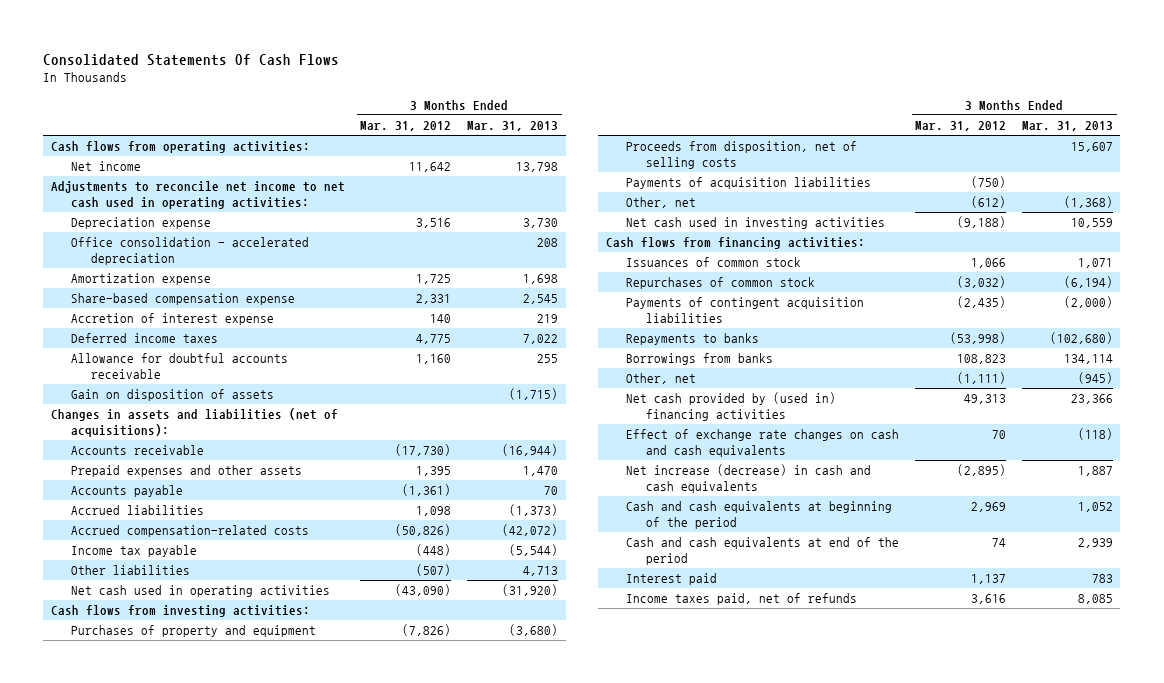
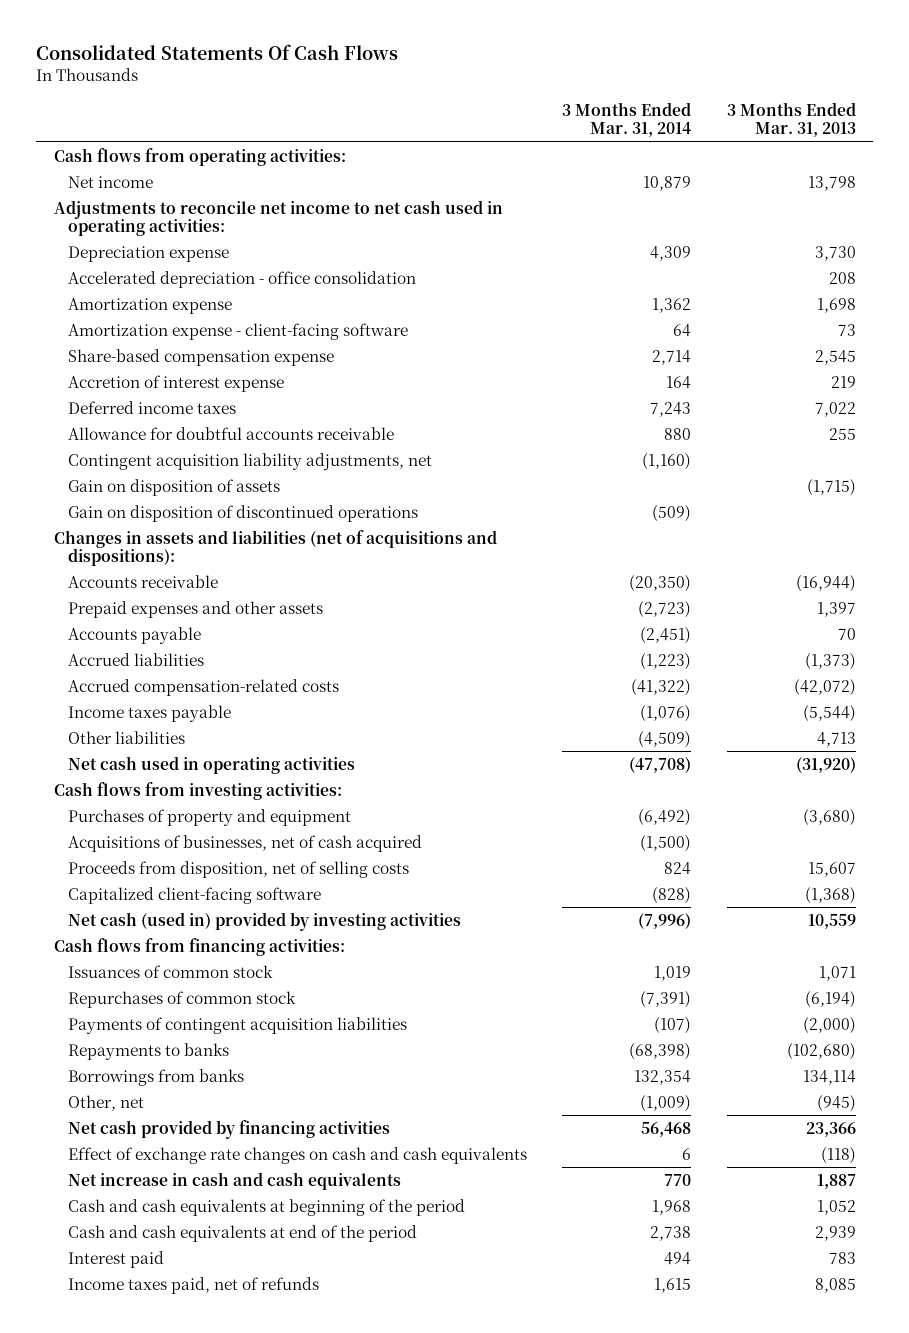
[360,121,452,132] Mar. 31, 2012 -> none
none -> [562,101,692,138] 3 Months Ended Mar. 31, 2014
[71,237,310,266] Office consolidation - accelerated depreciation -> [67,270,416,288] Accelerated depreciation - office consolidation
none -> [67,322,408,340] Amortization expense - client-facing software
none -> [67,452,432,471] Contingent acquisition liability adjustments, net
none -> [67,504,418,522] Gain on disposition of discontinued operations
[51,408,339,438] Changes in assets and liabilities (net of acquisitions): -> [53,529,497,567] Changes in assets and liabilities (net of acquisitions and dispositions):
[522,466,558,477] 1,470 -> [816,601,856,617] 1,397
[71,545,198,558] Income tax payable -> [67,704,231,722] Income taxes payable
none -> [67,834,422,852] Acquisitions of businesses, net of cash acquired
[626,177,872,190] Payments of acquisition liabilities -> none
[626,197,697,209] Other, net -> [67,886,321,904] Capitalized client-facing software
[626,217,886,230] Net cash used in investing activities -> [67,911,461,931] Net cash (used in) provided by investing activities
[626,392,837,422] Net cash provided by (used in) financing activities -> [67,1119,390,1139] Net cash provided by financing activities
[626,464,872,494] Net increase (decrease) in cash and cash equivalents -> [67,1171,401,1190] Net increase in cash and cash equivalents

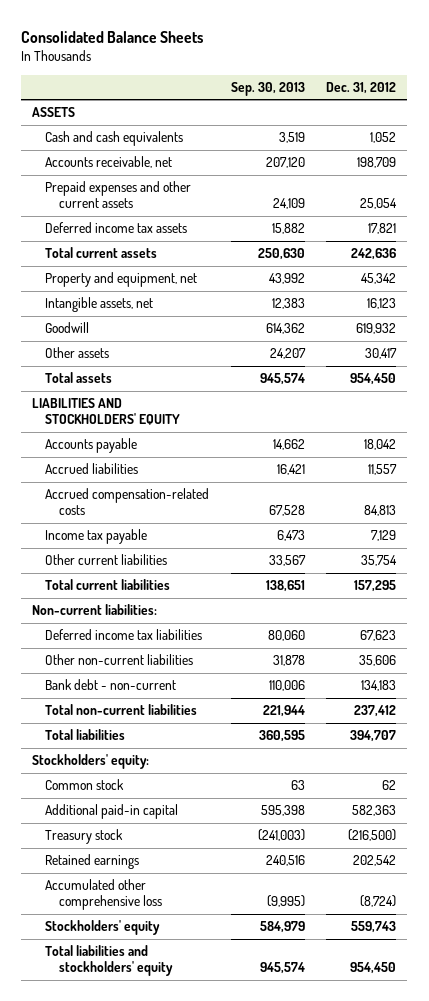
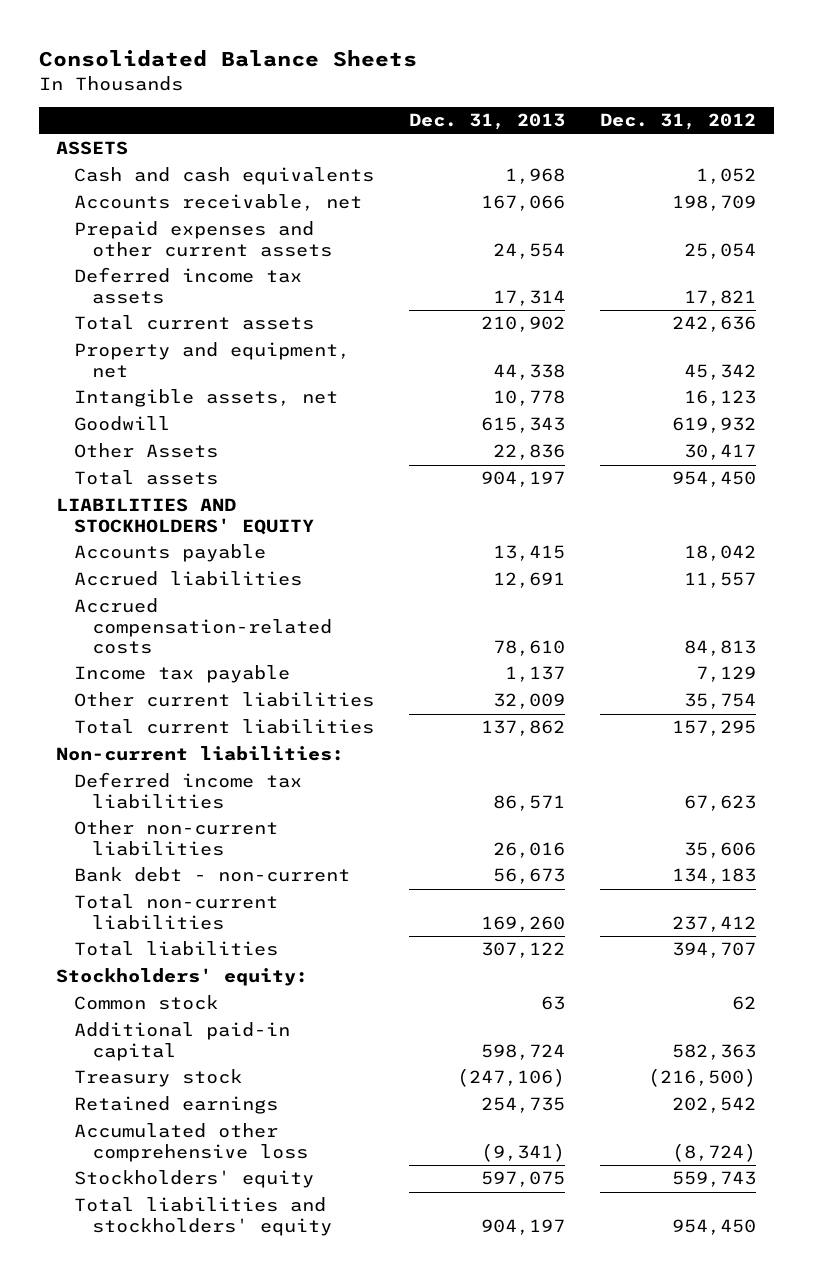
[230,82,305,97] Sep. 30, 2013 -> none
none -> [409,113,566,131] Dec. 31, 2013
[45,347,110,359] Other assets -> [74,443,219,459] Other Assets

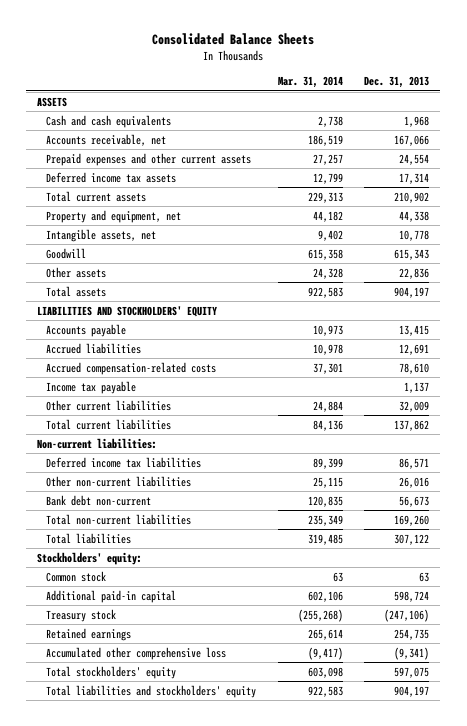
[600,113,757,131] Dec. 31, 2012 -> none
none -> [277,76,343,89] Mar. 31, 2014
[74,443,219,459] Other Assets -> [46,266,107,278] Other assets
[74,867,351,883] Bank debt - non-current -> [46,494,152,506] Bank debt non-current
[74,1170,315,1189] Stockholders' equity -> [46,665,177,679] Total stockholders' equity

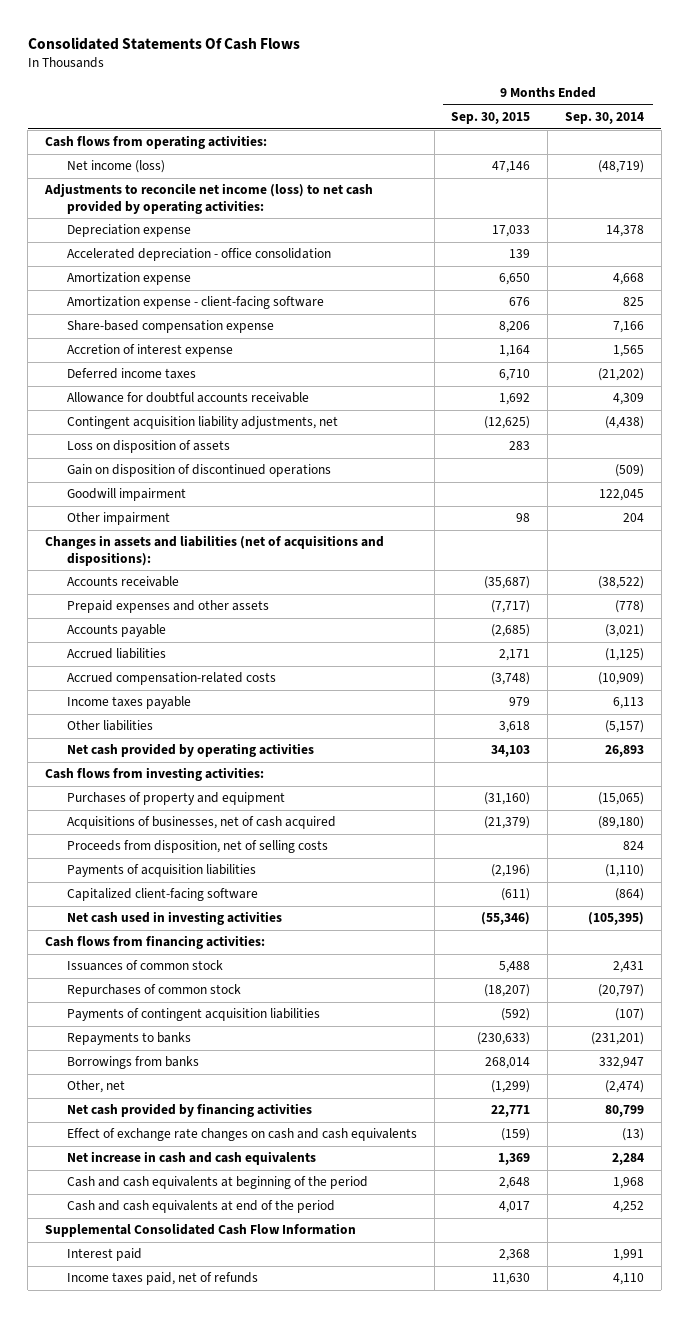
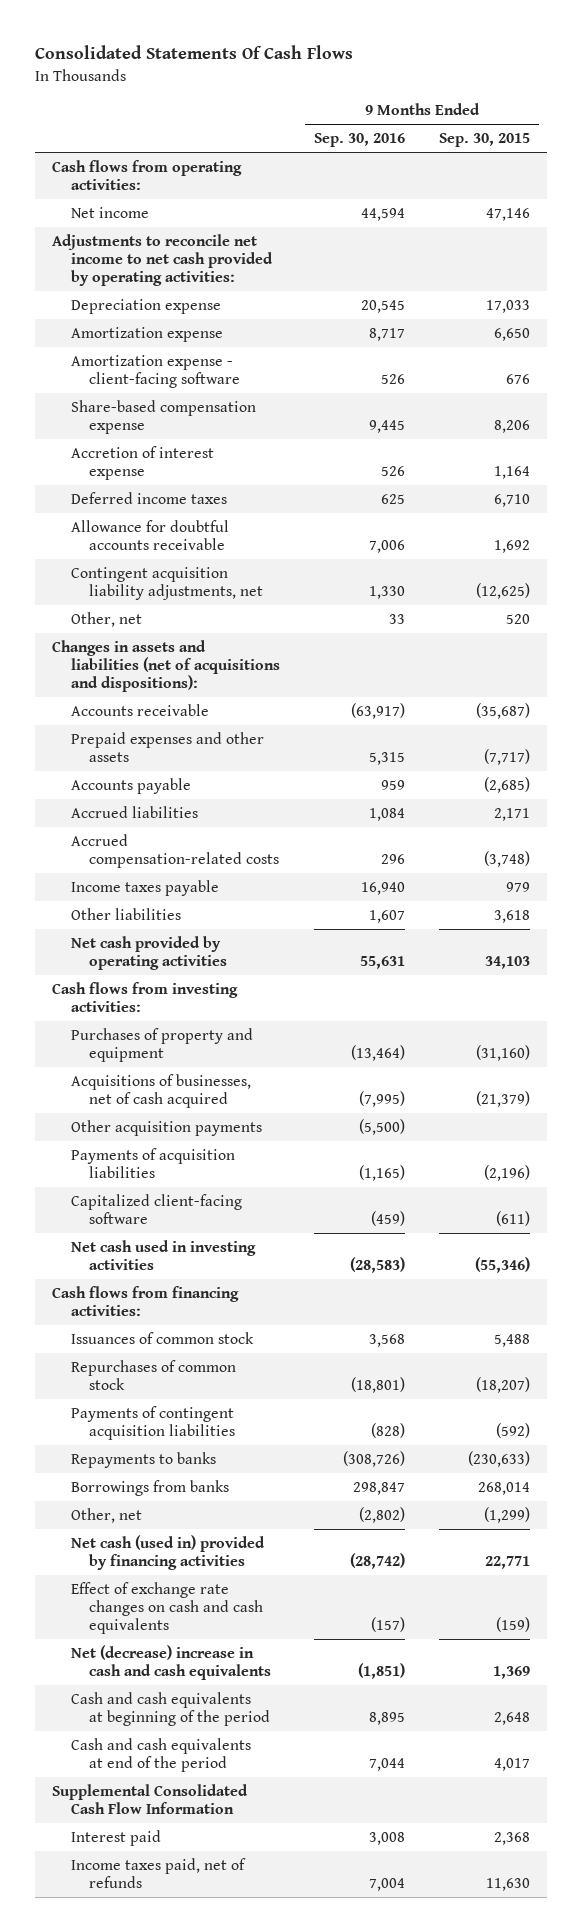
[565,112,645,125] Sep. 30, 2014 -> none
none -> [313,133,405,148] Sep. 30, 2016
[66,160,165,174] Net income (loss) -> [70,206,149,218] Net income
[44,183,374,214] Adjustments to reconcile net income (loss) to net cash provided by operating activities: -> [52,233,273,286] Adjustments to reconcile net income to net cash provided by operating activities:
[66,248,331,262] Accelerated depreciation - office consolidation -> none
[66,440,230,454] Loss on disposition of assets -> none
[66,464,331,478] Gain on disposition of discontinued operations -> none
[66,488,186,502] Goodwill impairment -> none
[66,512,170,526] Other impairment -> none
none -> [70,611,142,627] Other, net
[66,840,328,854] Proceeds from disposition, net of selling costs -> none
none -> [70,1119,262,1136] Other acquisition payments
[66,1103,312,1118] Net cash provided by financing activities -> [70,1534,265,1570] Net cash (used in) provided by financing activities
[66,1151,316,1166] Net increase in cash and cash equivalents -> [70,1644,272,1680] Net (decrease) increase in cash and cash equivalents

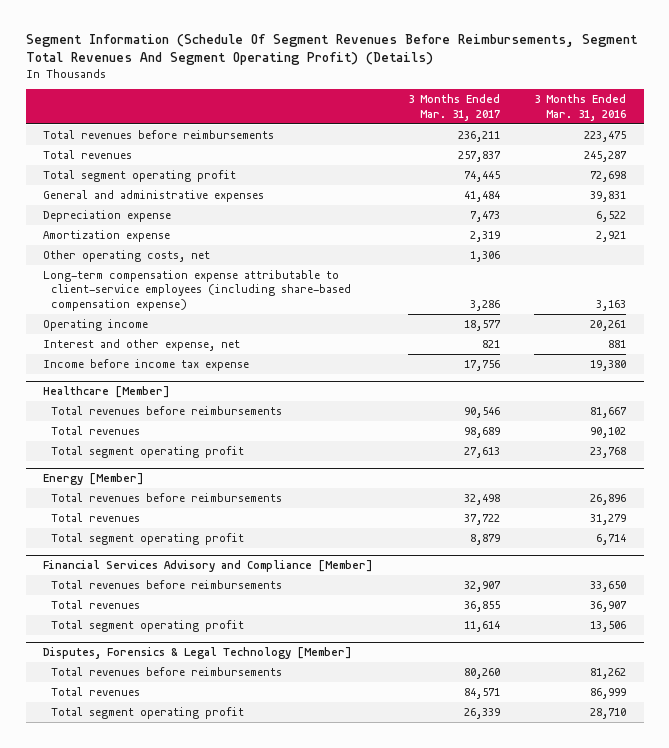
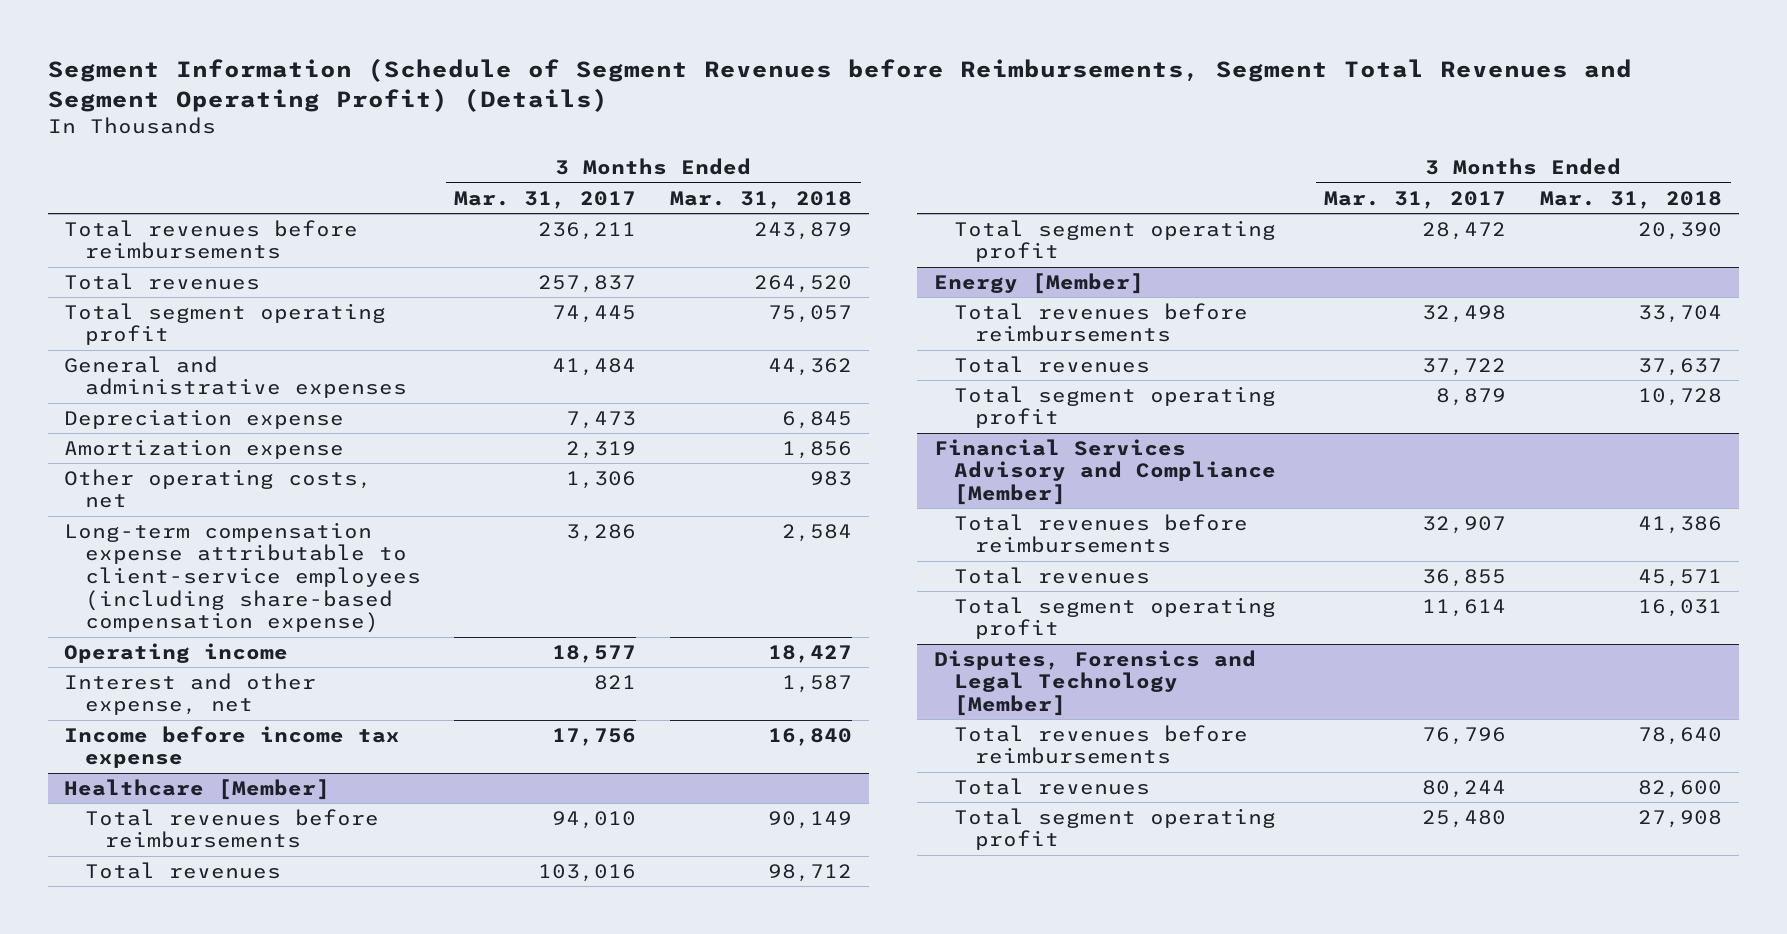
[25,33,638,65] Segment Information (Schedule Of Segment Revenues Before Reimbursements, Segment Total Revenues And Segment Operating Profit) (Details) -> [47,58,1632,113] Segment Information (Schedule of Segment Revenues before Reimbursements, Segment Total Revenues and Segment Operating Profit) (Details)
[534,94,627,121] 3 Months Ended Mar. 31, 2016 -> none
none -> [670,190,853,209] Mar. 31, 2018
[463,406,500,418] 90,546 -> [552,810,637,829] 94,010
[463,426,500,438] 98,689 -> [538,863,637,882] 103,016
[463,446,500,458] 27,613 -> [1422,221,1507,240] 28,472
[42,647,352,660] Disputes, Forensics & Legal Technology [Member] -> [934,649,1257,717] Disputes, Forensics and Legal Technology [Member]
[463,667,500,679] 80,260 -> [1422,726,1507,745] 76,796
[463,687,500,699] 84,571 -> [1422,779,1507,798] 80,244
[463,707,500,719] 26,339 -> [1422,809,1507,828] 25,480

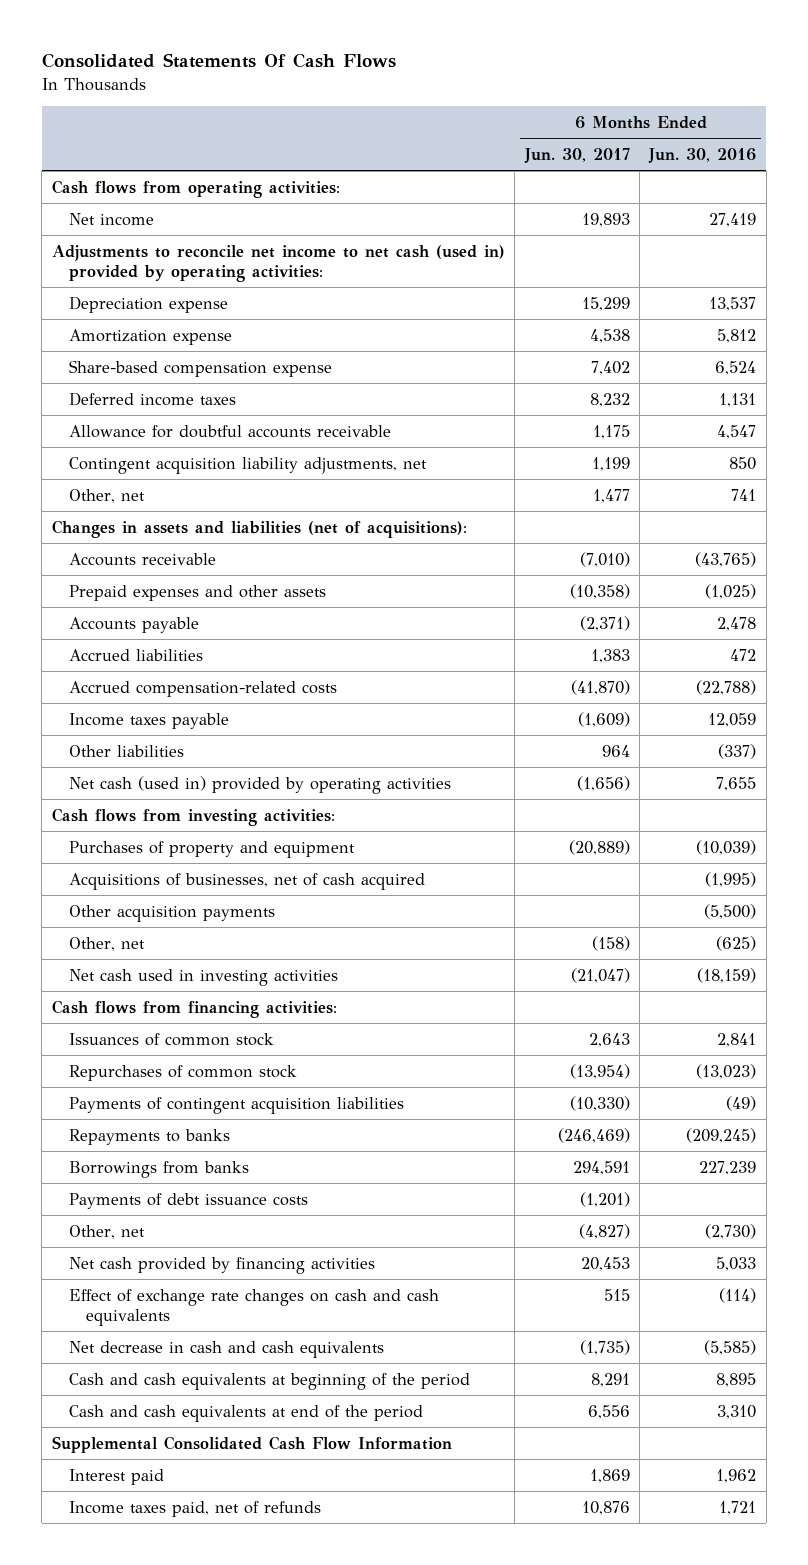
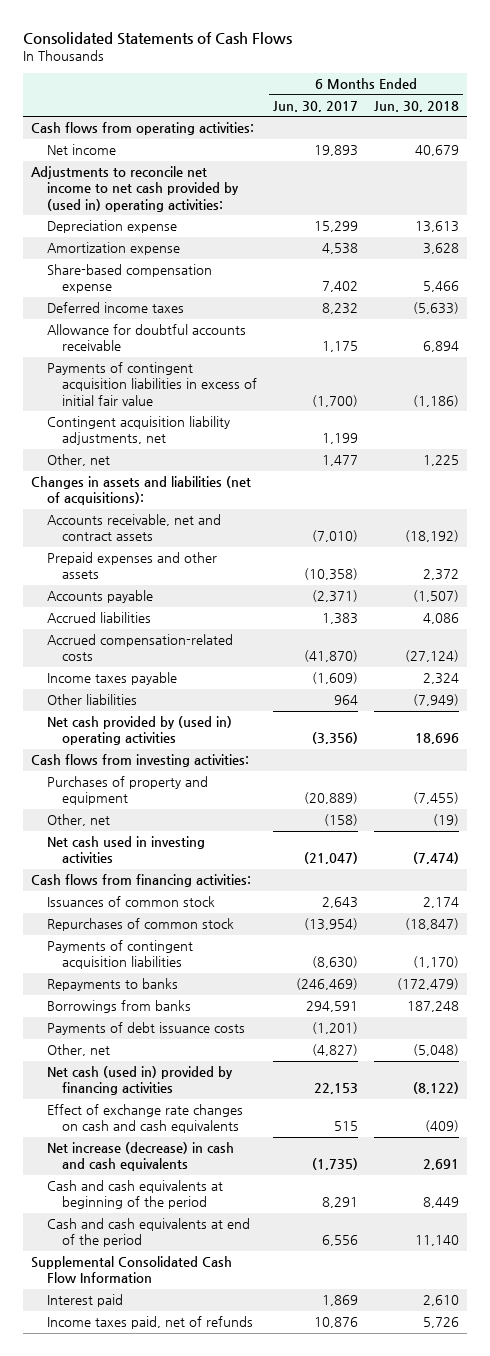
[41,53,396,69] Consolidated Statements Of Cash Flows -> [22,31,292,45] Consolidated Statements of Cash Flows
[648,147,757,163] Jun. 30, 2016 -> none
none -> [374,100,460,112] Jun. 30, 2018
[51,244,505,282] Adjustments to reconcile net income to net cash (used in) provided by operating activities: -> [30,166,239,212] Adjustments to reconcile net income to net cash provided by (used in) operating activities:
none -> [46,362,258,406] Payments of contingent acquisition liabilities in excess of initial fair value
[68,552,216,566] Accounts receivable -> none
none -> [46,514,221,542] Accounts receivable, net and contract assets
[68,775,451,794] Net cash (used in) provided by operating activities -> [46,716,232,746] Net cash provided by (used in) operating activities
[576,775,630,791] (1,656) -> [312,732,359,745] (3,356)
[68,872,425,890] Acquisitions of businesses, net of cash acquired -> none
[68,904,275,922] Other acquisition payments -> none
[569,1095,630,1111] (10,330) -> [312,956,359,969] (8,630)
[68,1256,375,1274] Net cash provided by financing activities -> [46,1066,233,1096] Net cash (used in) provided by financing activities
[580,1256,630,1271] 20,453 -> [314,1083,359,1095] 22,153
[68,1340,384,1358] Net decrease in cash and cash equivalents -> [46,1142,234,1172] Net increase (decrease) in cash and cash equivalents

